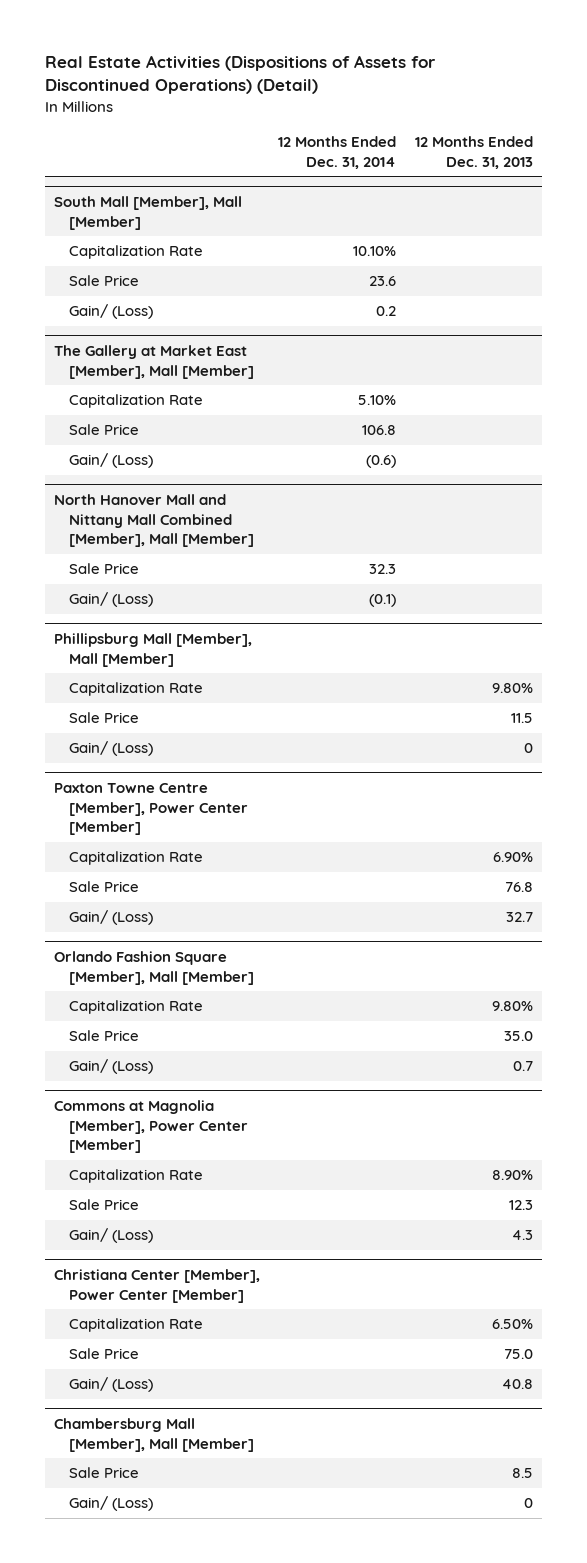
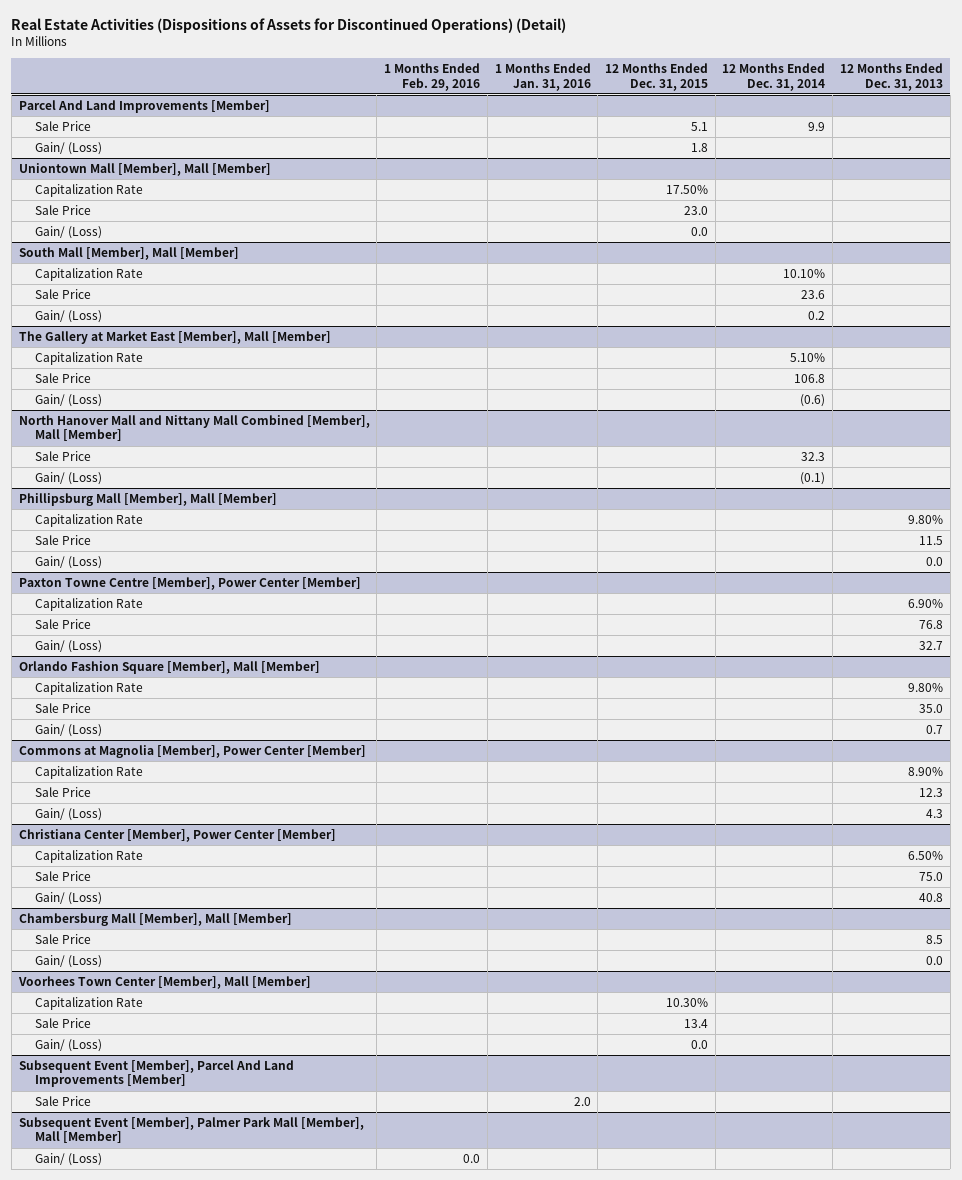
none -> [384,63,481,91] 1 Months Ended Feb. 29, 2016
none -> [494,63,591,91] 1 Months Ended Jan. 31, 2016
none -> [605,63,709,91] 12 Months Ended Dec. 31, 2015
none -> [18,99,270,113] Parcel And Land Improvements [Member]
none -> [35,120,92,131] Sale Price
none -> [35,141,103,155] Gain/ (Loss)
none -> [18,162,271,176] Uniontown Mall [Member], Mall [Member]
none -> [35,183,144,197] Capitalization Rate
none -> [35,204,92,215] Sale Price
none -> [35,225,103,239] Gain/ (Loss)
[523,743,533,754] 0 -> [925,556,943,566] 0.0
[523,1498,533,1509] 0 -> [925,955,943,965] 0.0
none -> [17,975,311,989] Voorhees Town Center [Member], Mall [Member]
none -> [35,996,144,1010] Capitalization Rate
none -> [35,1017,92,1028] Sale Price
none -> [35,1038,103,1052] Gain/ (Loss)
none -> [18,1059,294,1088] Subsequent Event [Member], Parcel And Land Improvements [Member]
none -> [35,1095,92,1106] Sale Price
none -> [18,1116,364,1144] Subsequent Event [Member], Palmer Park Mall [Member], Mall [Member]
none -> [35,1152,103,1166] Gain/ (Loss)

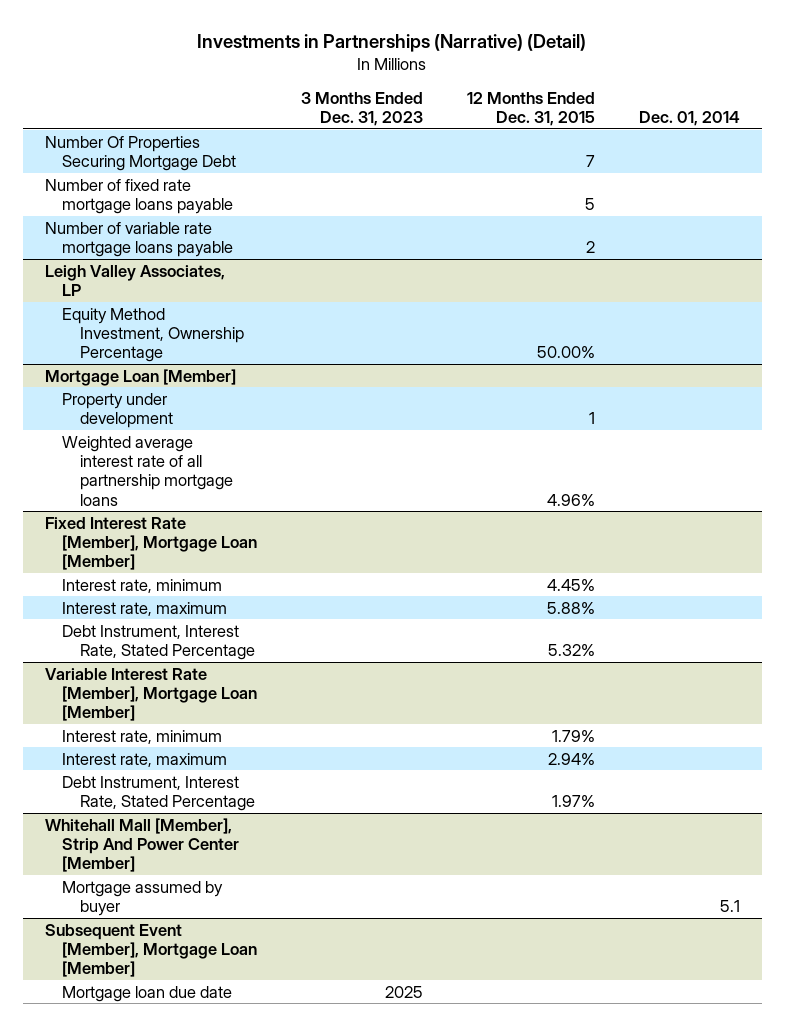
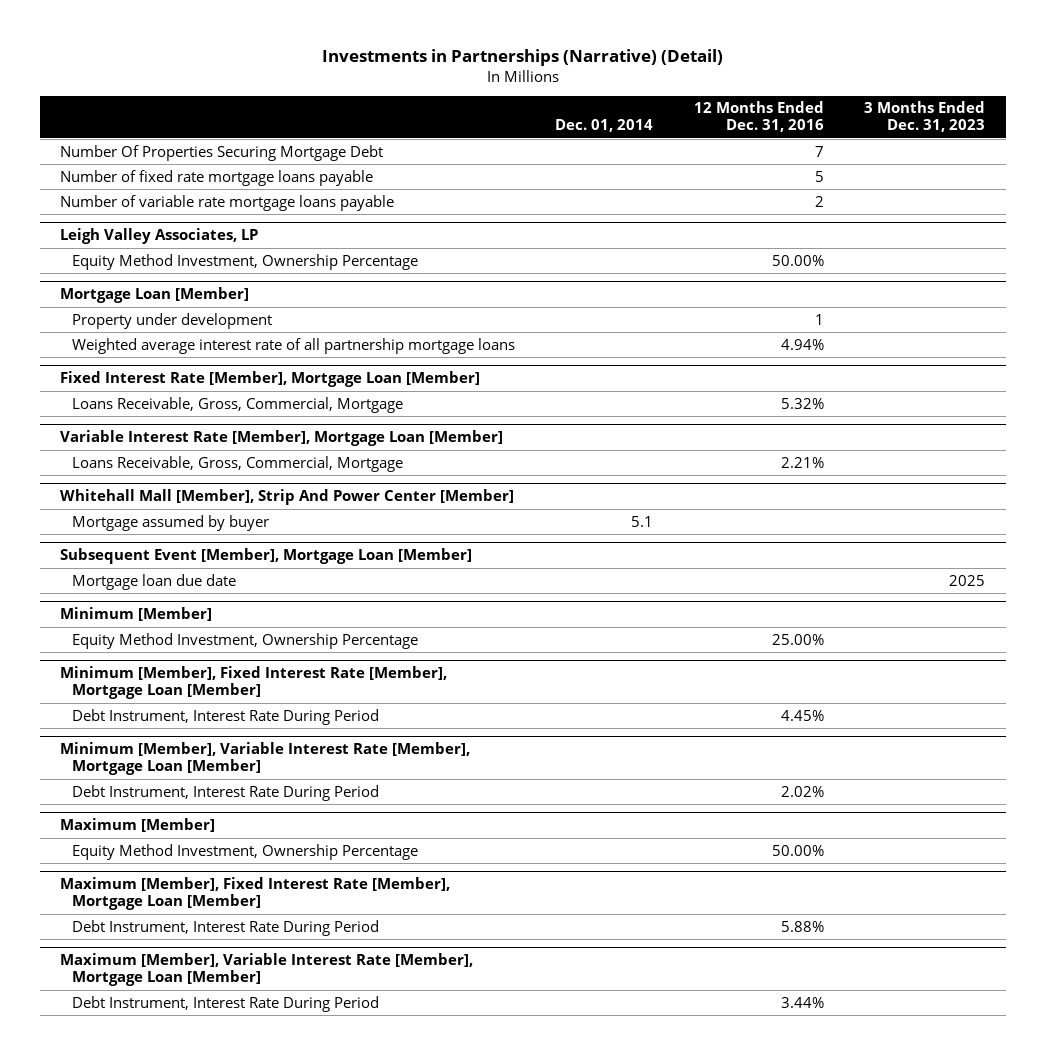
[467,91,596,127] 12 Months Ended Dec. 31, 2015 -> none
none -> [693,101,824,133] 12 Months Ended Dec. 31, 2016
[62,578,223,593] Interest rate, minimum -> none
[62,601,228,616] Interest rate, maximum -> none
[62,624,255,660] Debt Instrument, Interest Rate, Stated Percentage -> [71,396,403,413] Loans Receivable, Gross, Commercial, Mortgage
[62,729,223,744] Interest rate, minimum -> none
[62,752,228,767] Interest rate, maximum -> none
[62,775,255,811] Debt Instrument, Interest Rate, Stated Percentage -> [71,455,403,472] Loans Receivable, Gross, Commercial, Mortgage
none -> [60,607,213,622] Minimum [Member]
none -> [71,632,418,649] Equity Method Investment, Ownership Percentage
none -> [60,666,448,700] Minimum [Member], Fixed Interest Rate [Member], Mortgage Loan [Member]
none -> [71,708,379,725] Debt Instrument, Interest Rate During Period
none -> [60,742,471,776] Minimum [Member], Variable Interest Rate [Member], Mortgage Loan [Member]
none -> [71,784,379,801] Debt Instrument, Interest Rate During Period
none -> [60,818,216,833] Maximum [Member]
none -> [71,843,418,860] Equity Method Investment, Ownership Percentage
none -> [60,877,451,911] Maximum [Member], Fixed Interest Rate [Member], Mortgage Loan [Member]
none -> [71,919,379,936] Debt Instrument, Interest Rate During Period
none -> [60,953,474,987] Maximum [Member], Variable Interest Rate [Member], Mortgage Loan [Member]
none -> [71,995,379,1012] Debt Instrument, Interest Rate During Period

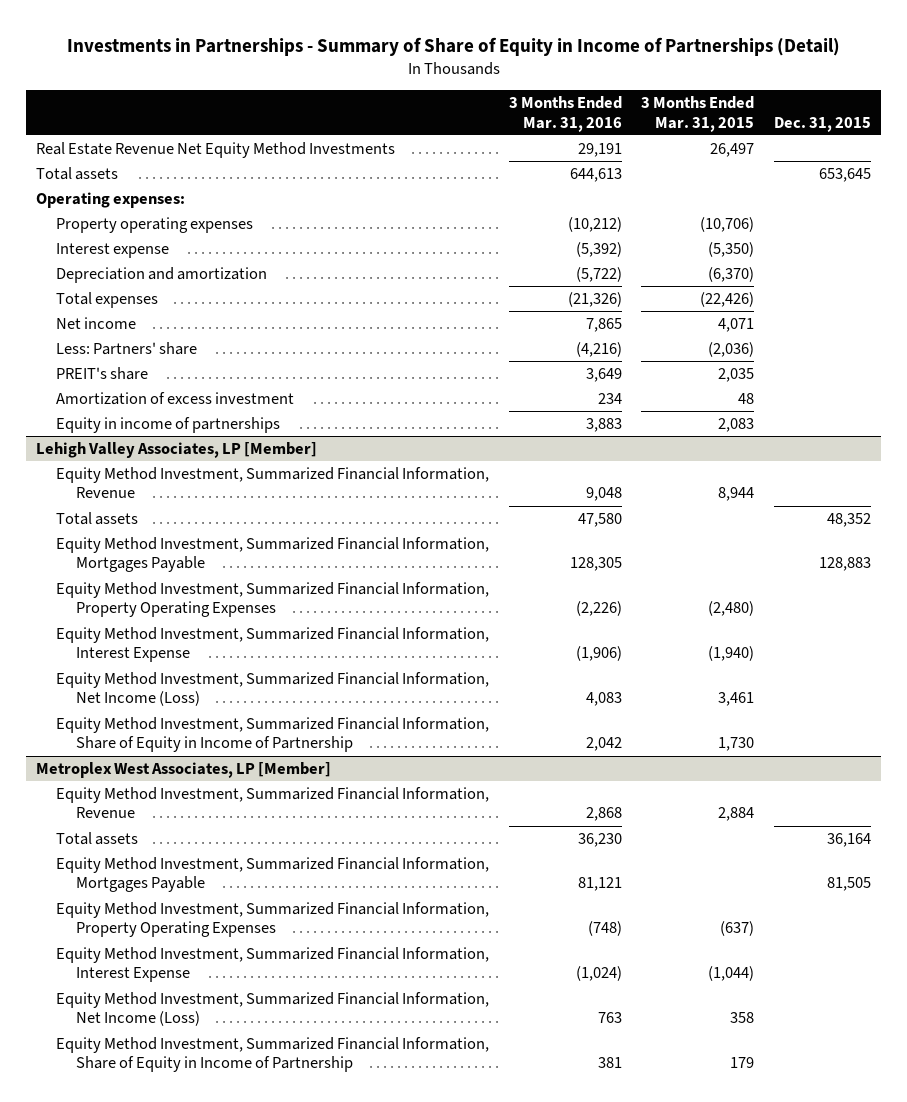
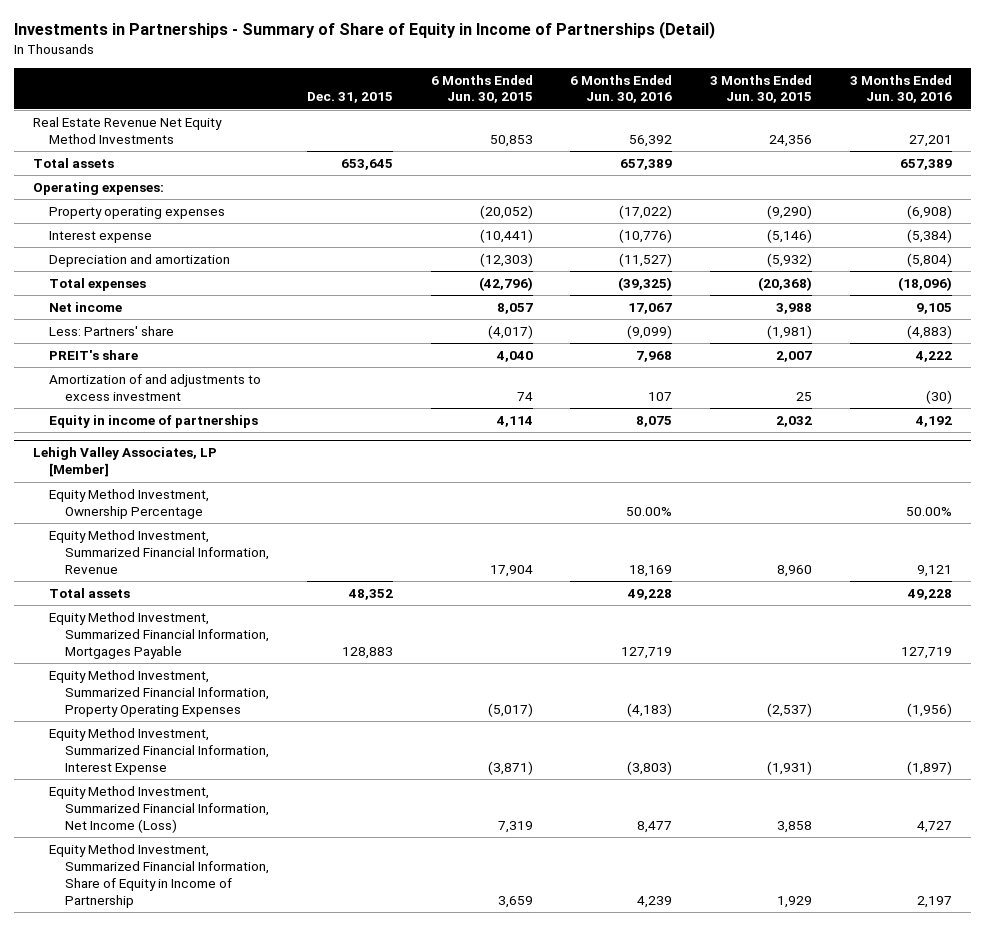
[508,96,622,132] 3 Months Ended Mar. 31, 2016 -> none
[641,96,755,132] 3 Months Ended Mar. 31, 2015 -> none
none -> [430,74,533,104] 6 Months Ended Jun. 30, 2015
none -> [570,74,673,104] 6 Months Ended Jun. 30, 2016
none -> [710,74,813,104] 3 Months Ended Jun. 30, 2015
none -> [850,74,953,104] 3 Months Ended Jun. 30, 2016
[56,392,295,406] Amortization of excess investment -> [48,374,261,401] Amortization of and adjustments to excess investment
none -> [48,489,209,519] Equity Method Investment, Ownership Percentage
[36,762,332,779] Metroplex West Associates, LP [Member] -> none
[56,787,490,819] Equity Method Investment, Summarized Financial Information, Revenue -> none
[56,832,139,846] Total assets -> none
[56,857,490,893] Equity Method Investment, Summarized Financial Information, Mortgages Payable -> none
[56,902,490,938] Equity Method Investment, Summarized Financial Information, Property Operating Expenses -> none
[56,947,490,983] Equity Method Investment, Summarized Financial Information, Interest Expense -> none
[56,992,490,1027] Equity Method Investment, Summarized Financial Information, Net Income (Loss) -> none
[56,1037,490,1073] Equity Method Investment, Summarized Financial Information, Share of Equity in Income of Partnership -> none

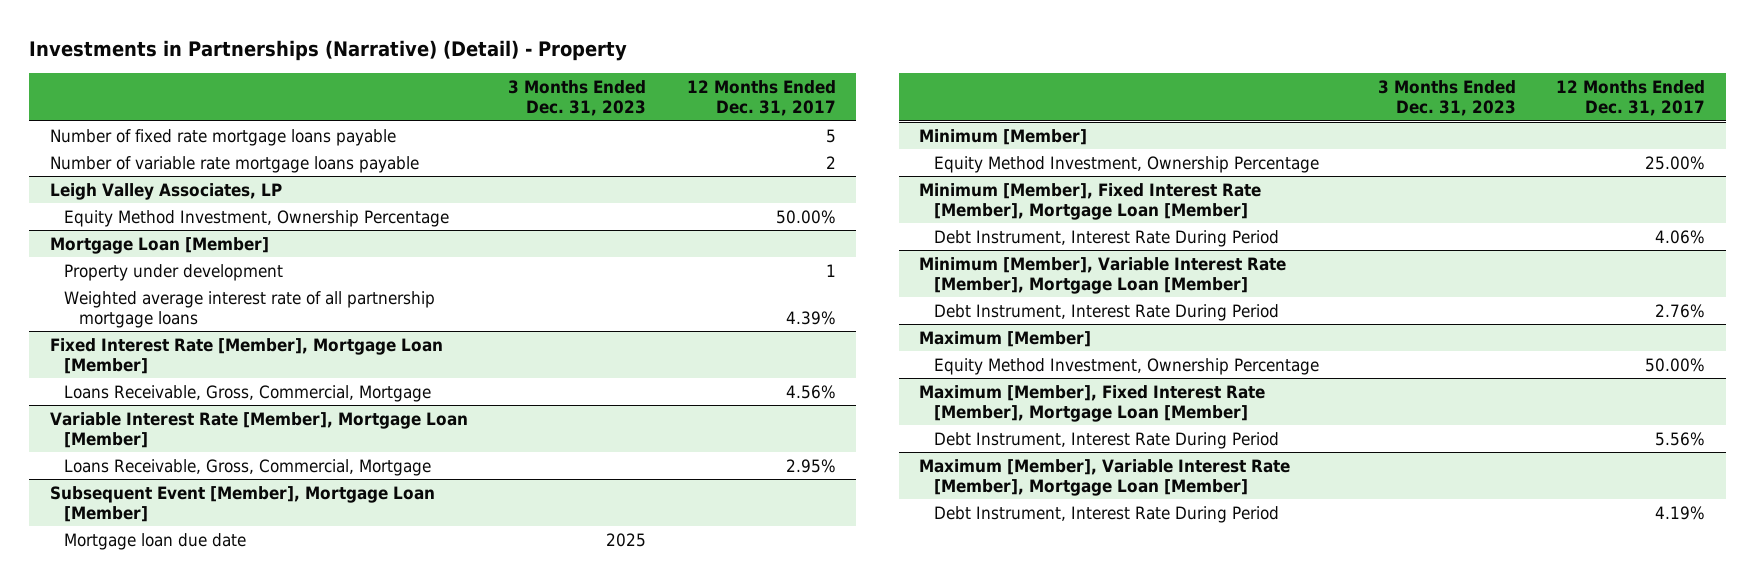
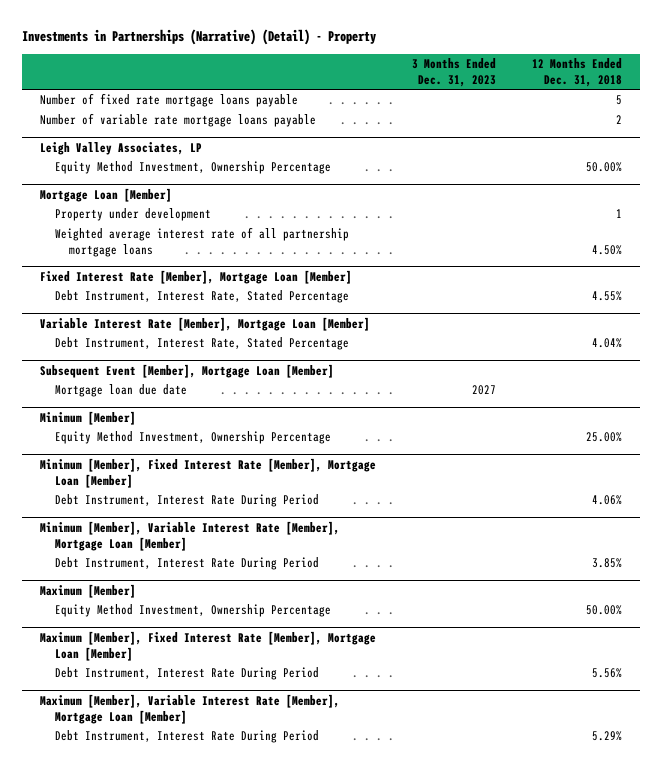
[686,80,836,117] 12 Months Ended Dec. 31, 2017 -> none
none -> [532,57,623,87] 12 Months Ended Dec. 31, 2018
[64,384,432,402] Loans Receivable, Gross, Commercial, Mortgage -> [54,290,349,304] Debt Instrument, Interest Rate, Stated Percentage
[64,458,432,476] Loans Receivable, Gross, Commercial, Mortgage -> [54,337,349,351] Debt Instrument, Interest Rate, Stated Percentage
[606,532,647,547] 2025 -> [472,385,497,396] 2027

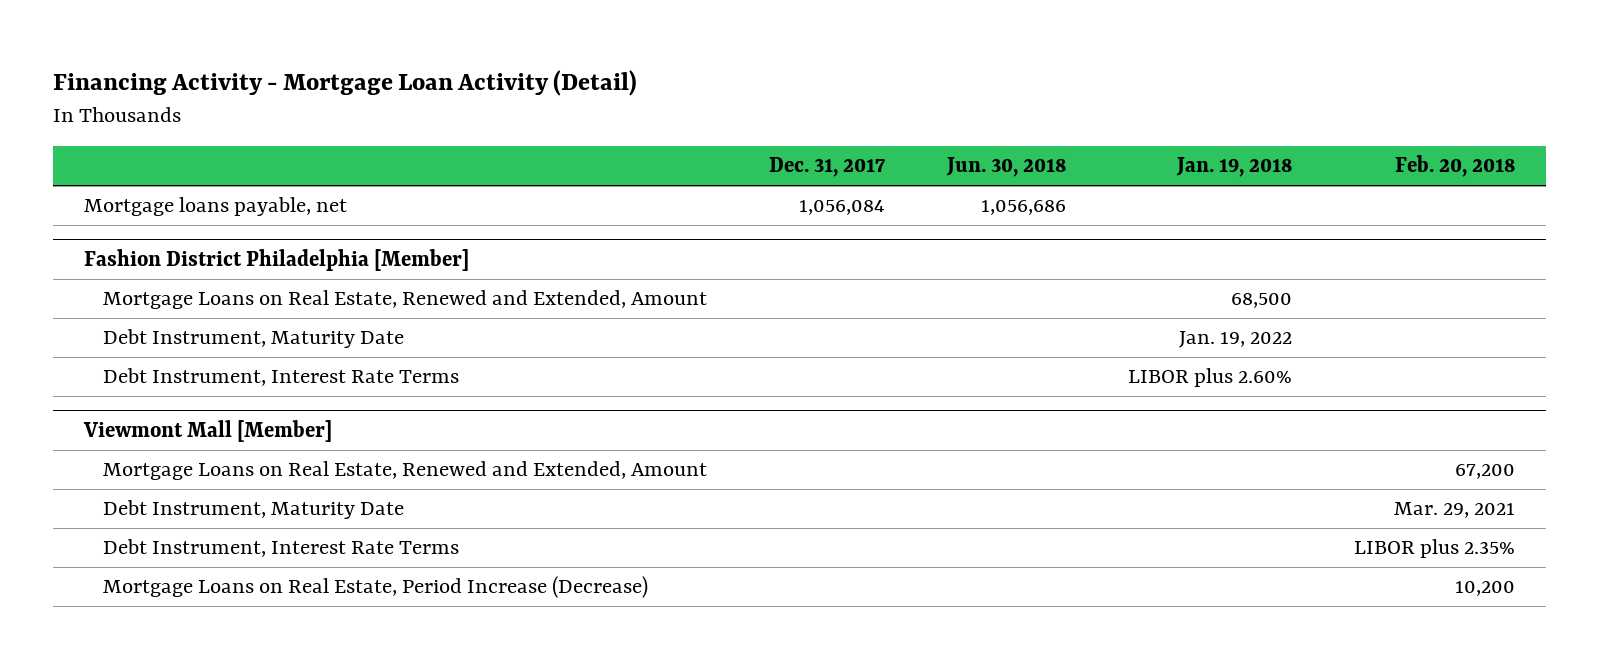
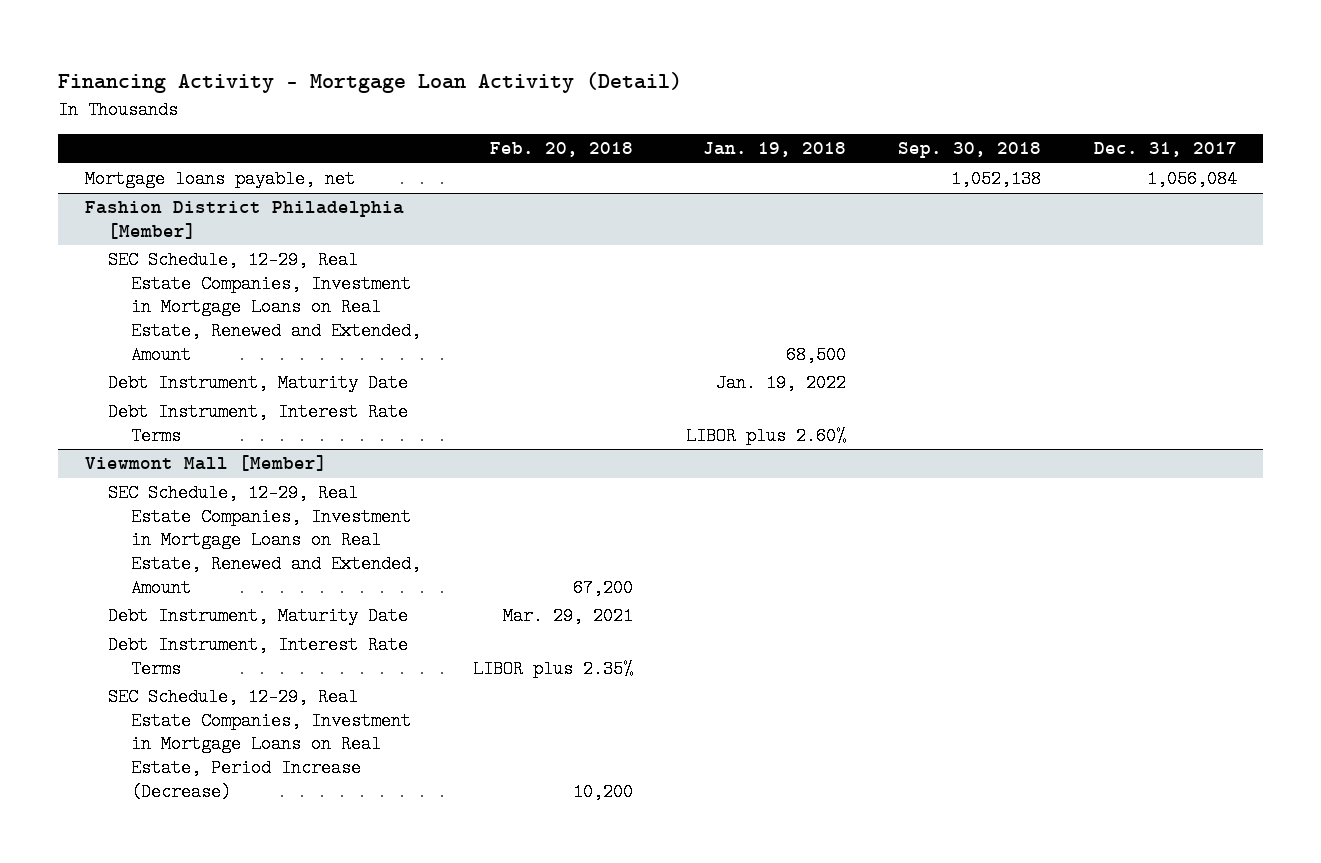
[946,157,1067,178] Jun. 30, 2018 -> none
none -> [898,142,1042,159] Sep. 30, 2018
[102,290,707,310] Mortgage Loans on Real Estate, Renewed and Extended, Amount -> [107,251,421,364] SEC Schedule, 12-29, Real Estate Companies, Investment in Mortgage Loans on Real Estate, Renewed and Extended, Amount
[102,461,707,481] Mortgage Loans on Real Estate, Renewed and Extended, Amount -> [107,484,421,597] SEC Schedule, 12-29, Real Estate Companies, Investment in Mortgage Loans on Real Estate, Renewed and Extended, Amount
[102,576,648,599] Mortgage Loans on Real Estate, Period Increase (Decrease) -> [107,688,411,801] SEC Schedule, 12-29, Real Estate Companies, Investment in Mortgage Loans on Real Estate, Period Increase (Decrease)

